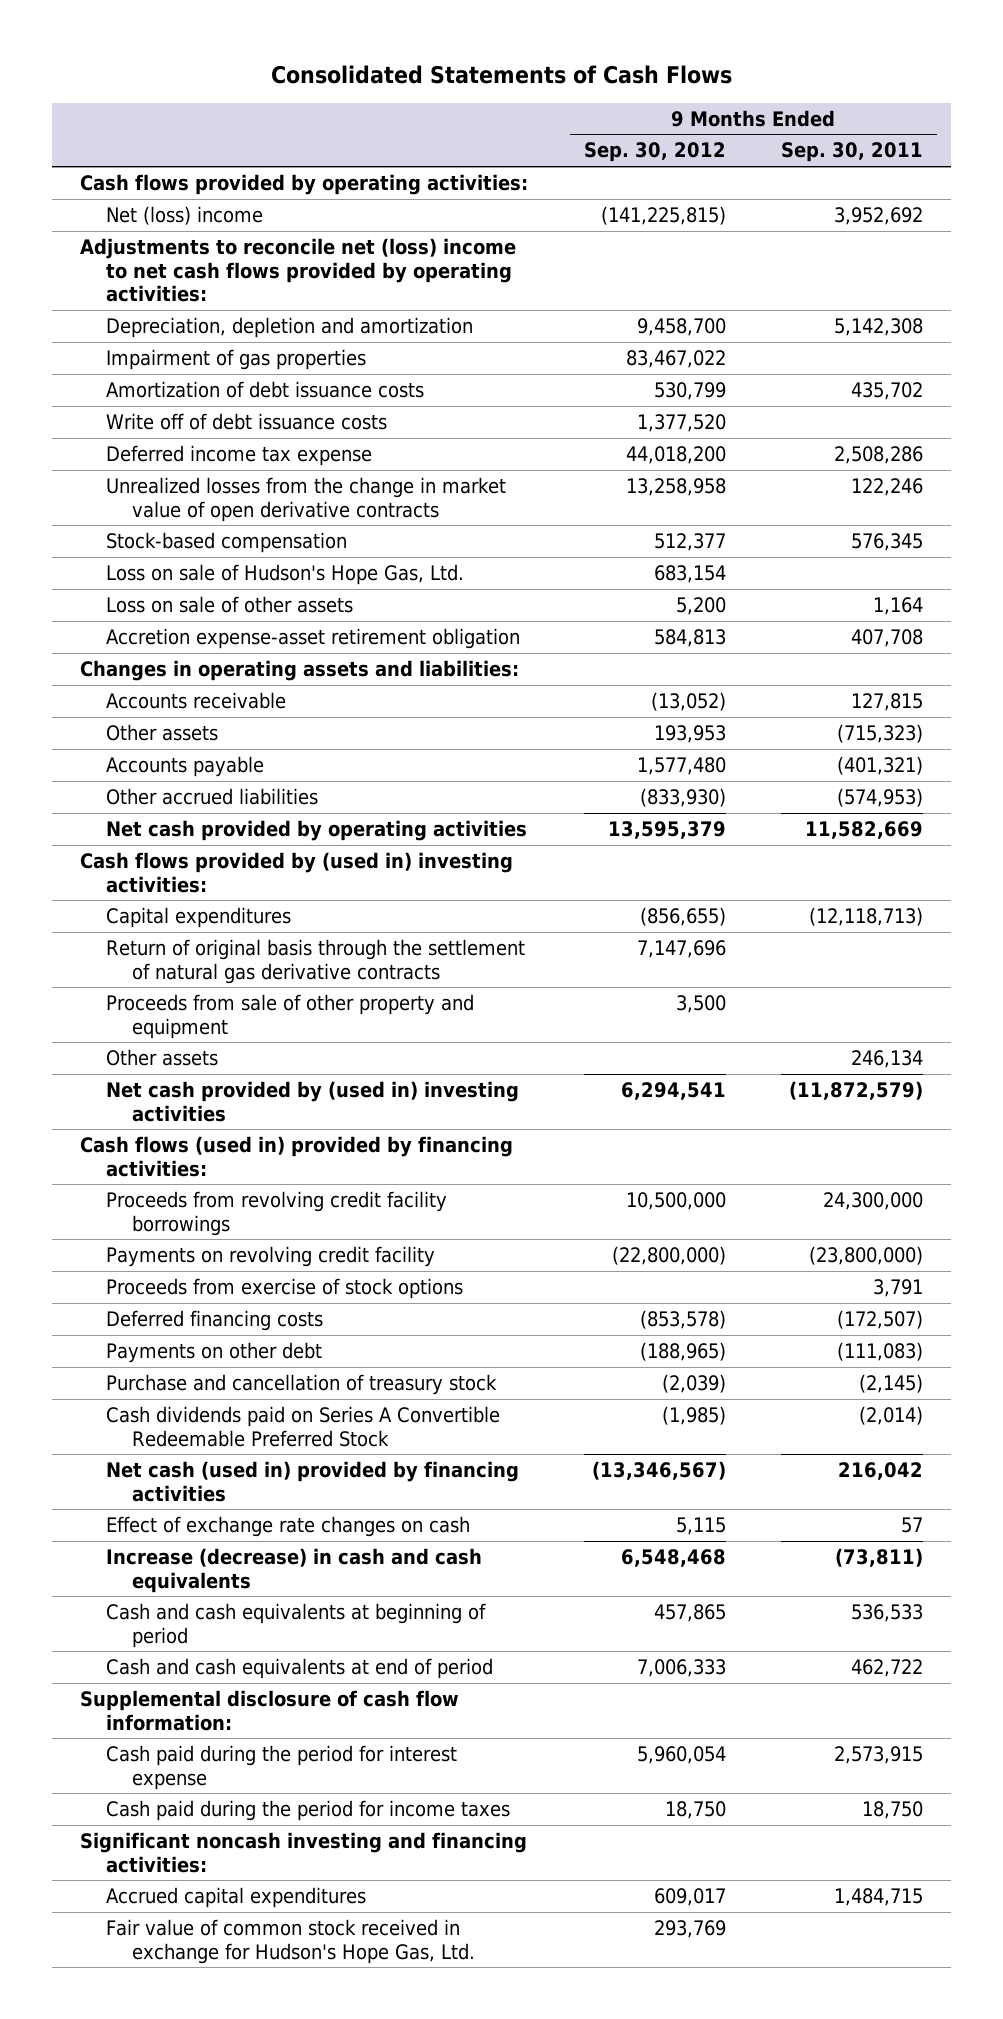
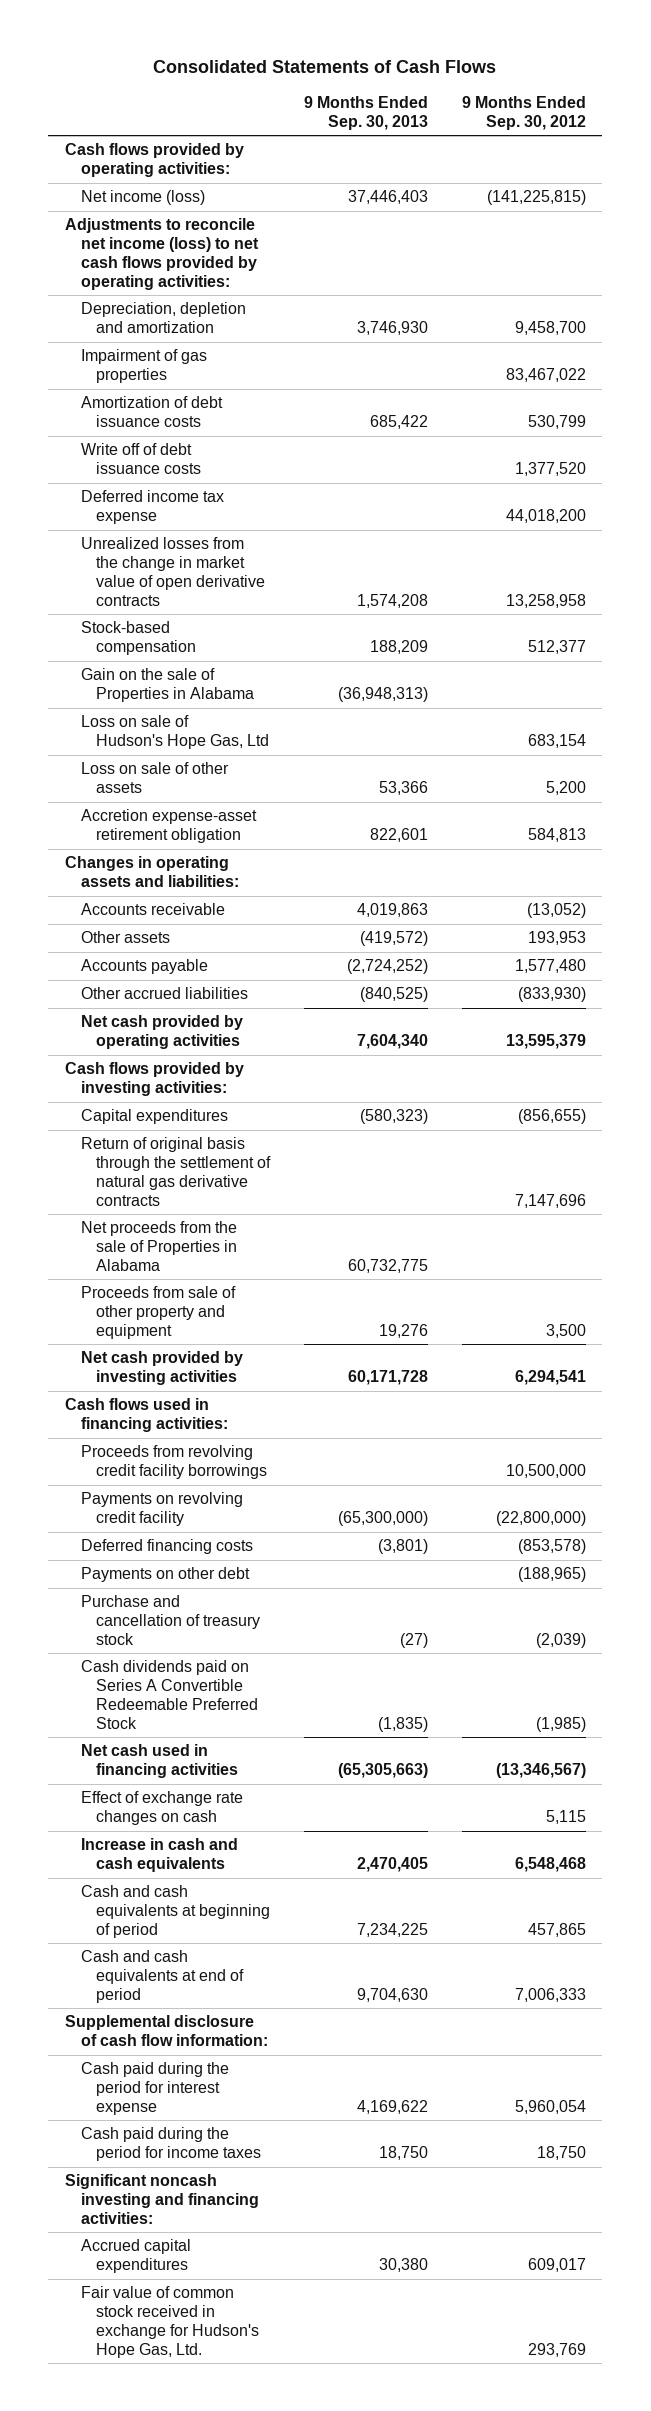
[781,142,924,163] Sep. 30, 2011 -> none
none -> [304,96,429,130] 9 Months Ended Sep. 30, 2013
[106,206,264,226] Net (loss) income -> [80,190,205,206] Net income (loss)
[80,238,517,303] Adjustments to reconcile net (loss) income to net cash flows provided by operating activities: -> [65,218,259,290] Adjustments to reconcile net income (loss) to net cash flows provided by operating activities:
none -> [80,668,255,703] Gain on the sale of Properties in Alabama
[106,564,465,586] Loss on sale of Hudson's Hope Gas, Ltd. -> [80,715,270,750] Loss on sale of Hudson's Hope Gas, Ltd
[80,852,514,893] Cash flows provided by (used in) investing activities: -> [65,1062,245,1097] Cash flows provided by investing activities:
none -> [80,1221,238,1271] Net proceeds from the sale of Properties in Alabama
[106,1049,219,1067] Other assets -> none
[106,1081,520,1122] Net cash provided by (used in) investing activities -> [80,1351,243,1386] Net cash provided by investing activities
[80,1136,514,1177] Cash flows (used in) provided by financing activities: -> [65,1398,228,1433] Cash flows used in financing activities:
[106,1278,464,1300] Proceeds from exercise of stock options -> none
[106,1461,520,1502] Net cash (used in) provided by financing activities -> [80,1744,239,1779] Net cash used in financing activities
[106,1548,483,1593] Increase (decrease) in cash and cash equivalents -> [80,1838,238,1873] Increase in cash and cash equivalents

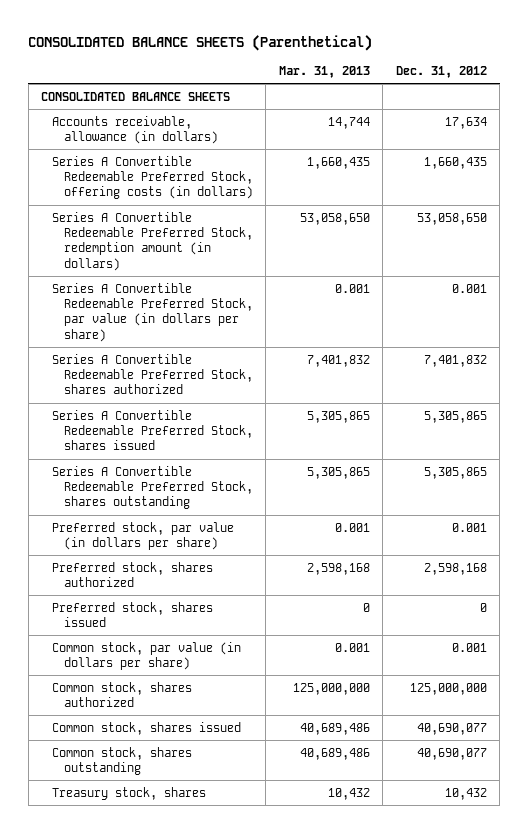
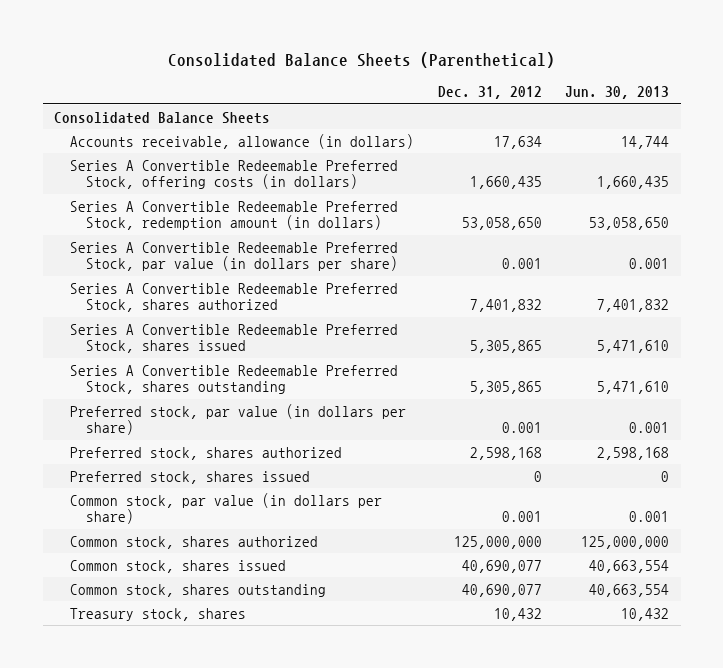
[28,34,373,51] CONSOLIDATED BALANCE SHEETS (Parenthetical) -> [167,52,555,69] Consolidated Balance Sheets (Parenthetical)
[278,66,370,79] Mar. 31, 2013 -> none
none -> [565,86,670,100] Jun. 30, 2013
[41,91,231,101] CONSOLIDATED BALANCE SHEETS -> [54,111,271,124] Consolidated Balance Sheets

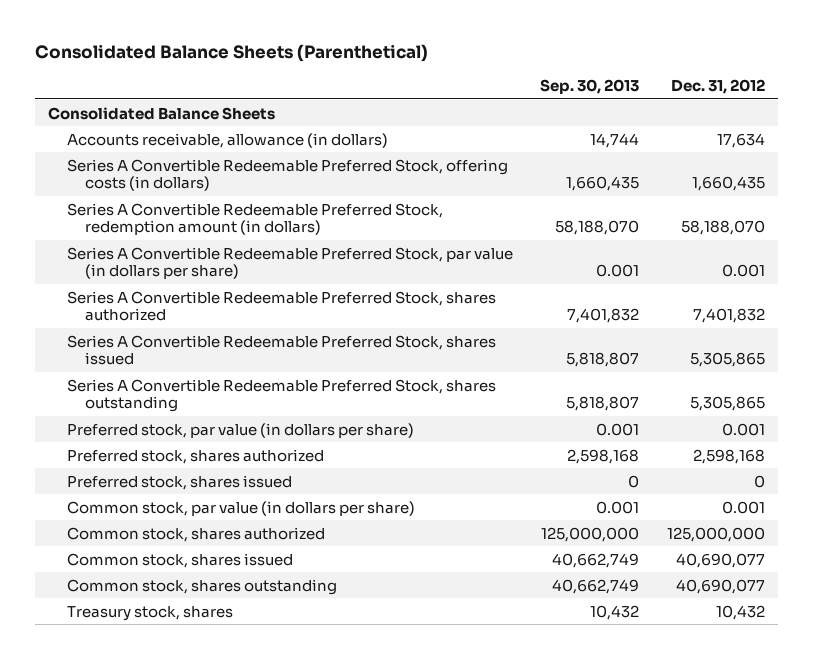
[565,86,670,100] Jun. 30, 2013 -> none
none -> [540,79,640,95] Sep. 30, 2013
[461,217,542,231] 53,058,650 -> [680,220,765,236] 58,188,070

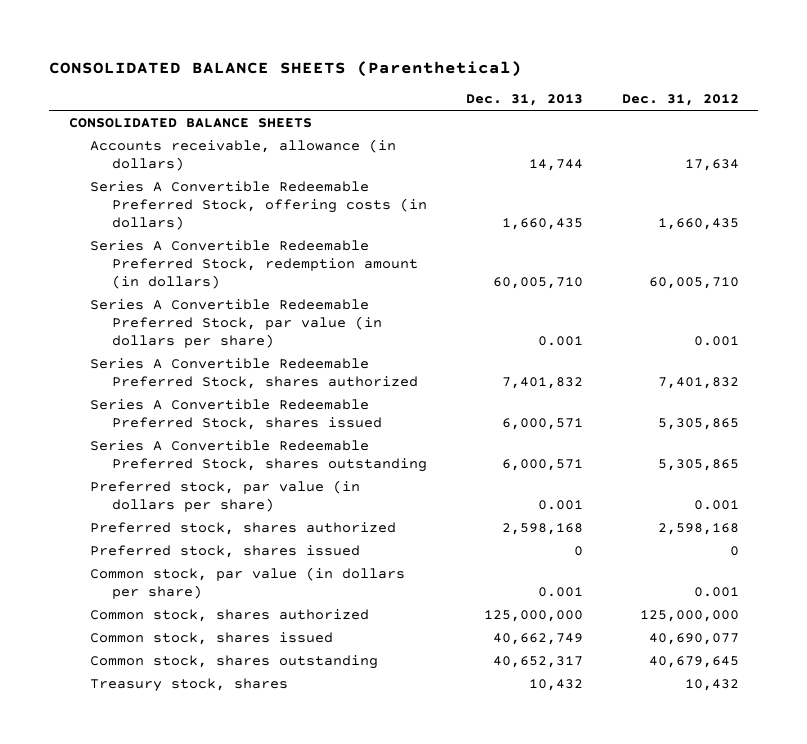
[34,43,428,62] Consolidated Balance Sheets (Parenthetical) -> [49,60,523,77] CONSOLIDATED BALANCE SHEETS (Parenthetical)
[540,79,640,95] Sep. 30, 2013 -> none
none -> [466,94,584,107] Dec. 31, 2013
[48,106,276,120] Consolidated Balance Sheets -> [68,117,312,128] CONSOLIDATED BALANCE SHEETS
[680,220,765,236] 58,188,070 -> [648,277,739,290] 60,005,710
[675,578,765,594] 40,690,077 -> [648,655,739,668] 40,679,645

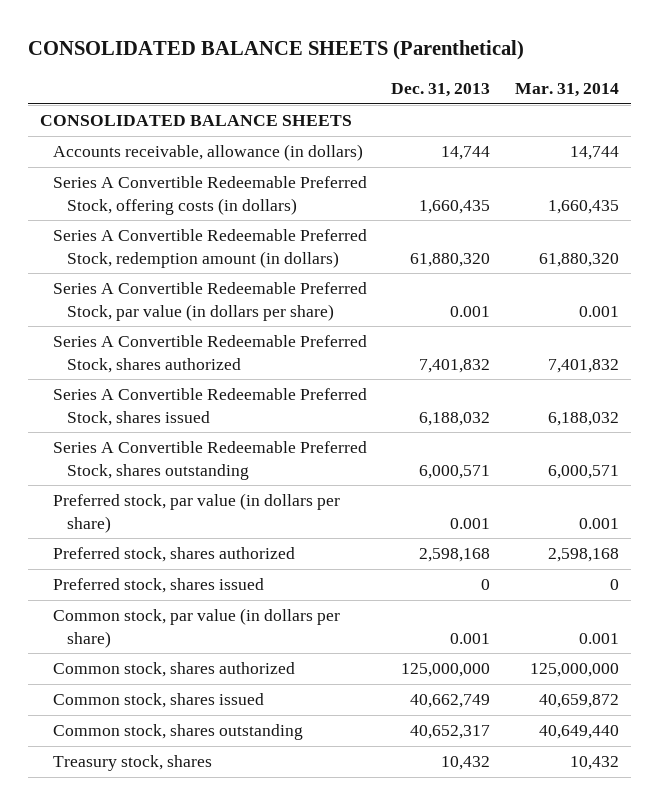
[621,94,739,107] Dec. 31, 2012 -> none
none -> [514,82,619,97] Mar. 31, 2014
[493,277,584,290] 60,005,710 -> [410,252,491,267] 61,880,320
[502,417,584,430] 6,000,571 -> [419,411,491,426] 6,188,032

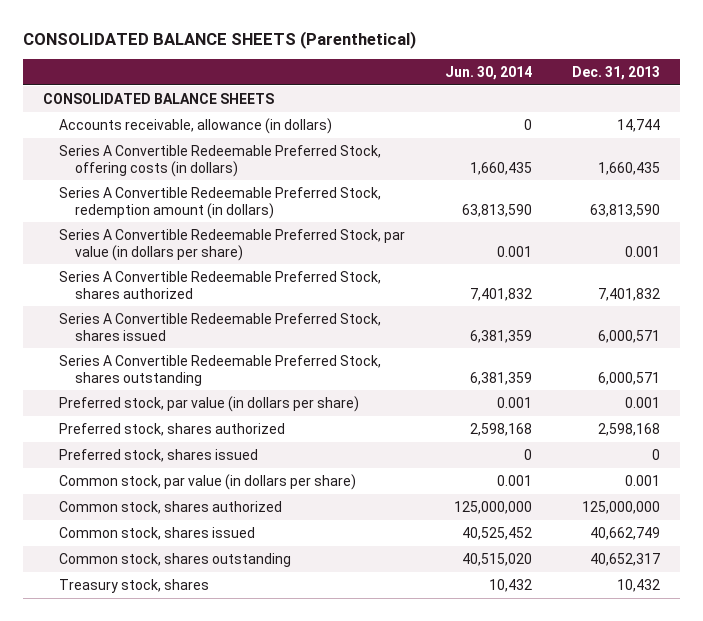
[514,82,619,97] Mar. 31, 2014 -> none
none -> [444,65,532,80] Jun. 30, 2014
[410,252,491,267] 61,880,320 -> [589,203,660,217] 63,813,590
[419,411,491,426] 6,188,032 -> [597,329,660,343] 6,000,571

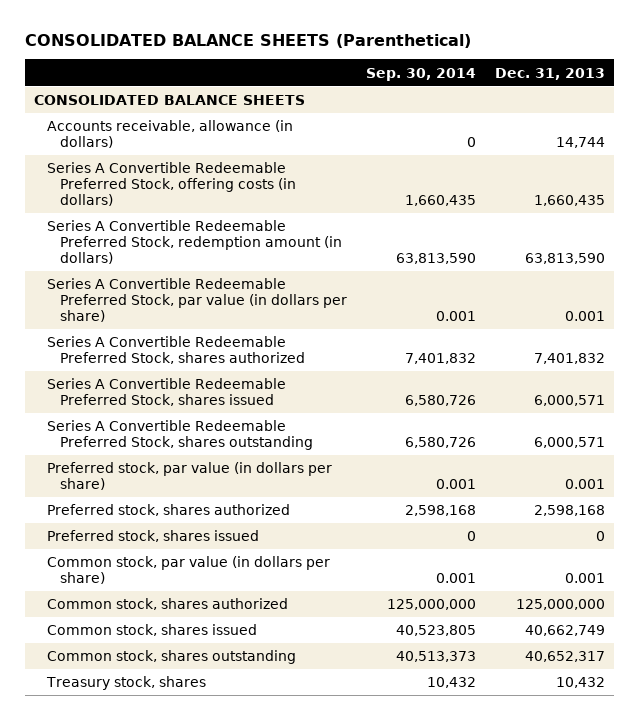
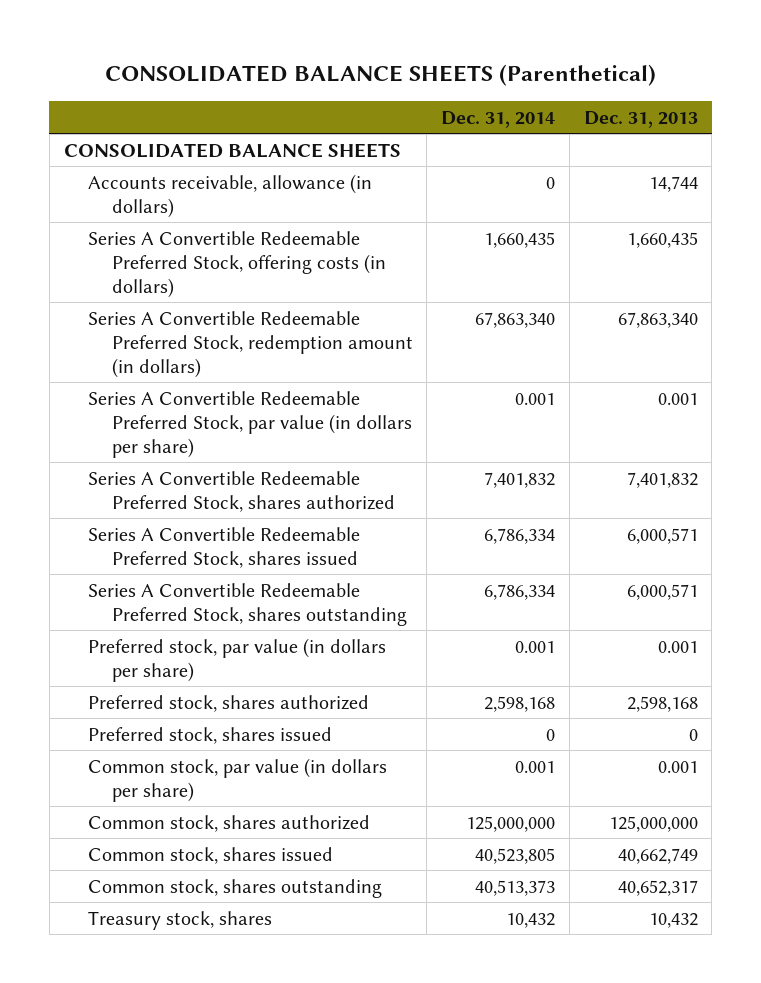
[365,67,476,81] Sep. 30, 2014 -> none
none -> [441,110,556,128] Dec. 31, 2014
[524,253,605,265] 63,813,590 -> [617,311,698,328] 67,863,340

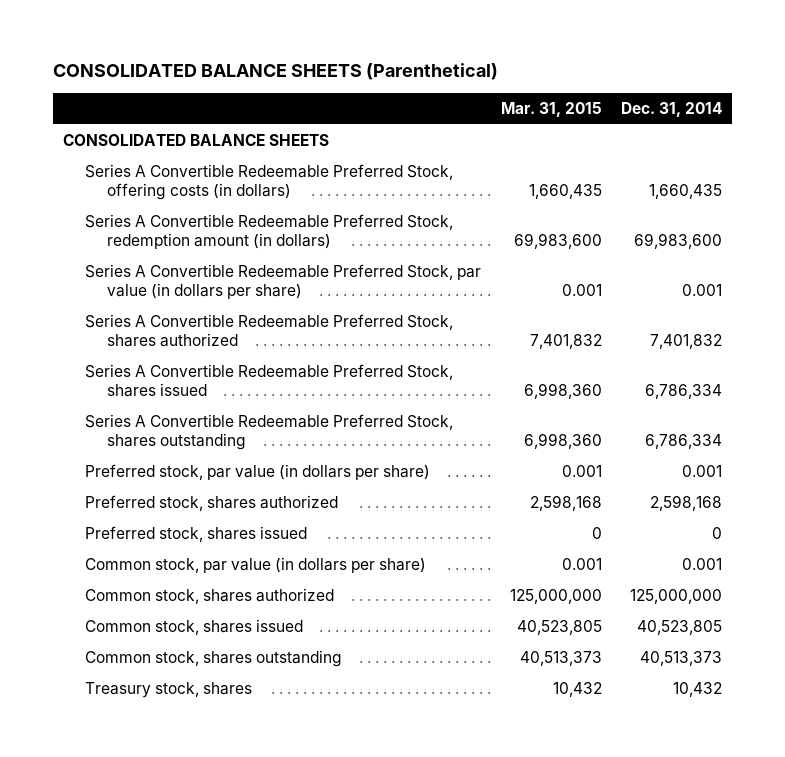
[583,110,698,128] Dec. 31, 2013 -> none
none -> [500,102,602,118] Mar. 31, 2015
[87,173,372,218] Accounts receivable, allowance (in dollars) -> none
[475,311,556,328] 67,863,340 -> [634,232,723,249] 69,983,600

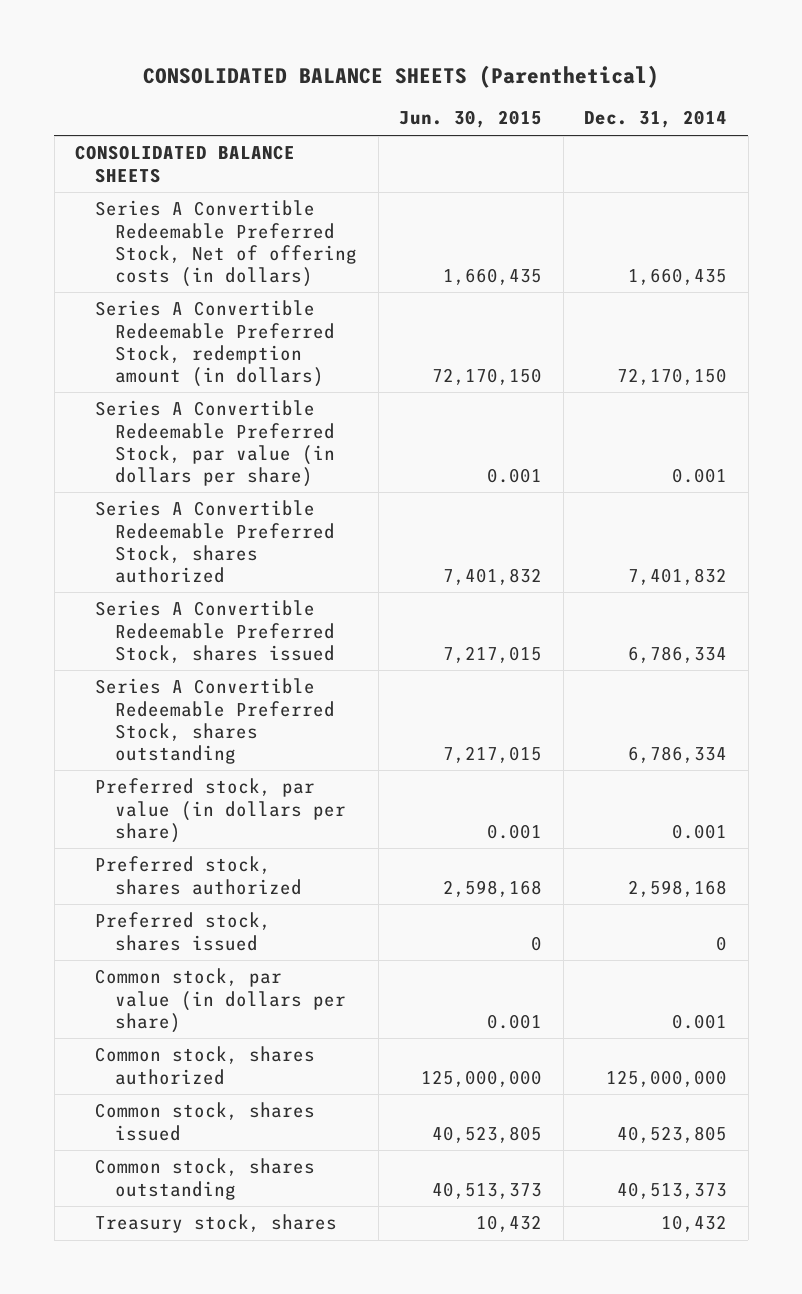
[500,102,602,118] Mar. 31, 2015 -> none
none -> [399,110,543,129] Jun. 30, 2015
[84,164,453,200] Series A Convertible Redeemable Preferred Stock, offering costs (in dollars) -> [95,200,358,287] Series A Convertible Redeemable Preferred Stock, Net of offering costs (in dollars)
[634,232,723,249] 69,983,600 -> [617,367,728,385] 72,170,150

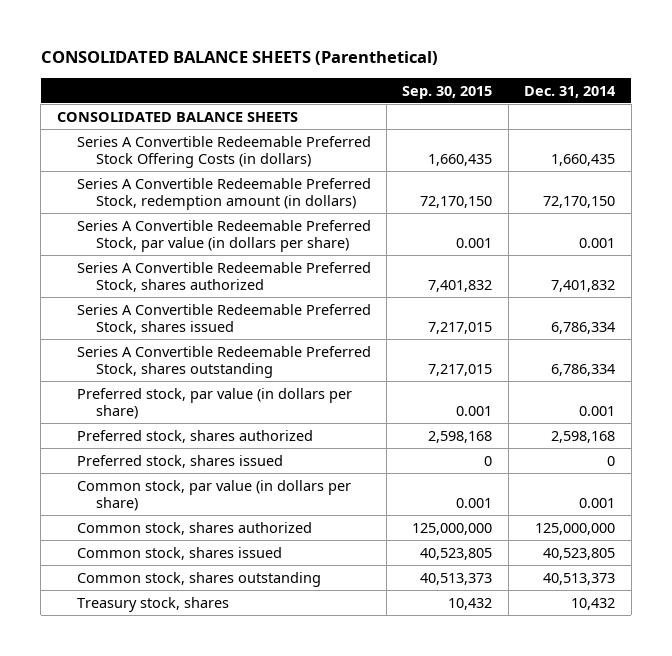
[399,110,543,129] Jun. 30, 2015 -> none
none -> [402,85,493,99] Sep. 30, 2015
[95,200,358,287] Series A Convertible Redeemable Preferred Stock, Net of offering costs (in dollars) -> [76,135,371,168] Series A Convertible Redeemable Preferred Stock Offering Costs (in dollars)

